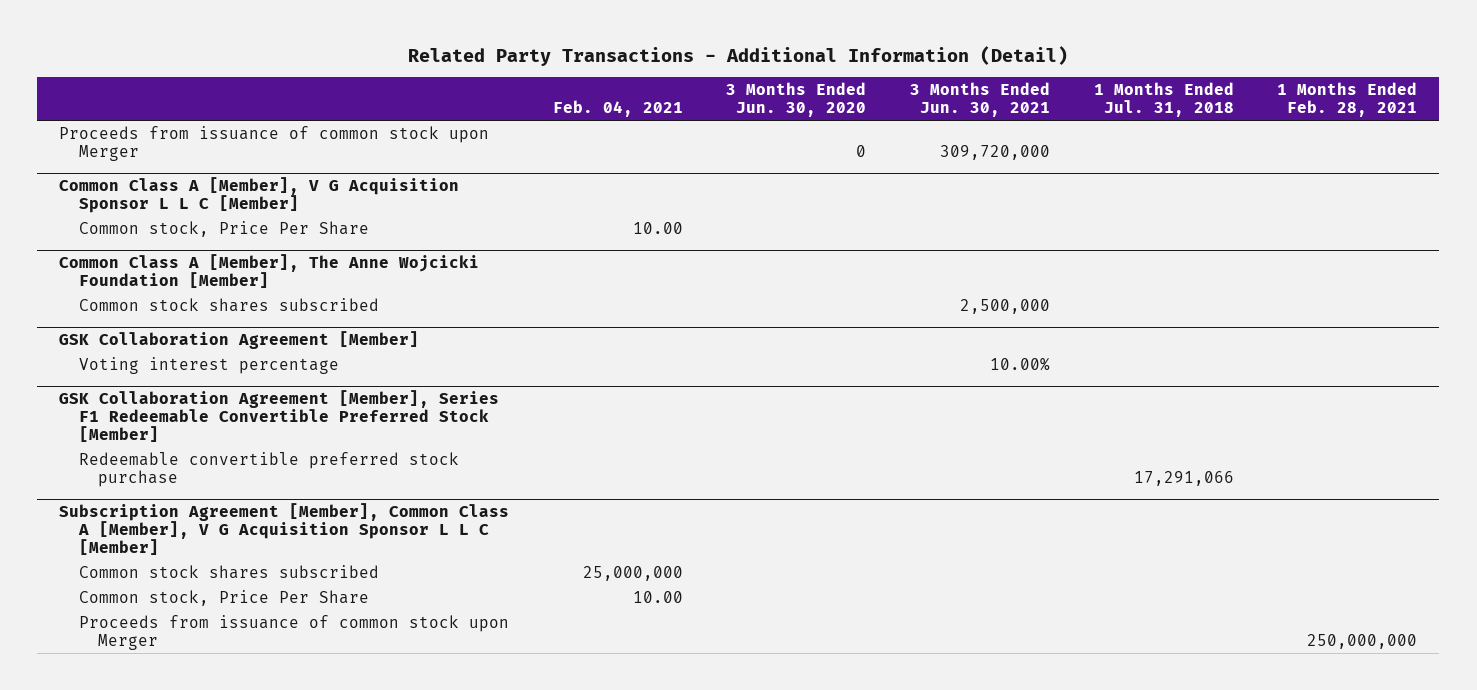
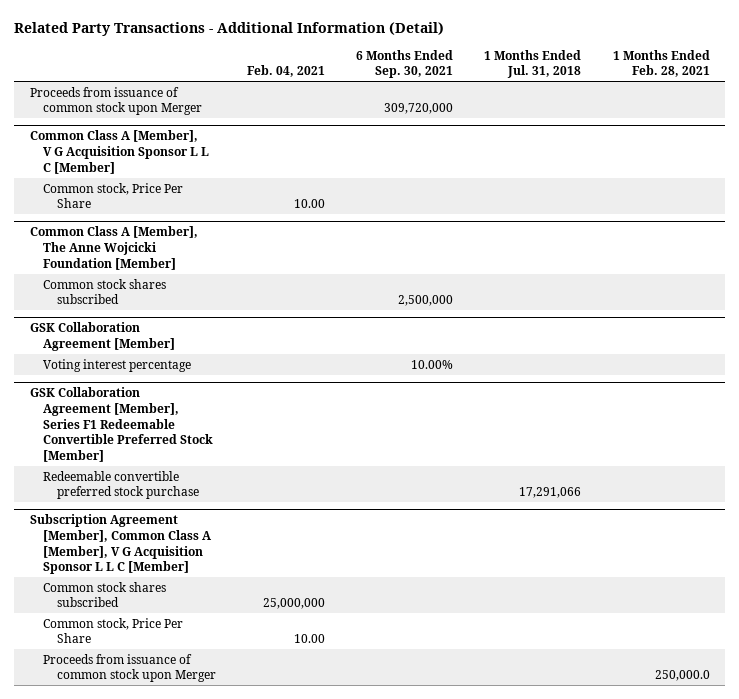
[726,82,867,118] 3 Months Ended Jun. 30, 2020 -> none
[910,82,1051,118] 3 Months Ended Jun. 30, 2021 -> none
none -> [356,49,454,79] 6 Months Ended Sep. 30, 2021
[1307,634,1418,650] 250,000,000 -> [654,670,710,682] 250,000.0

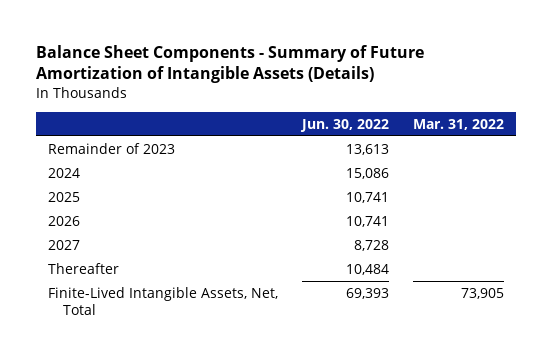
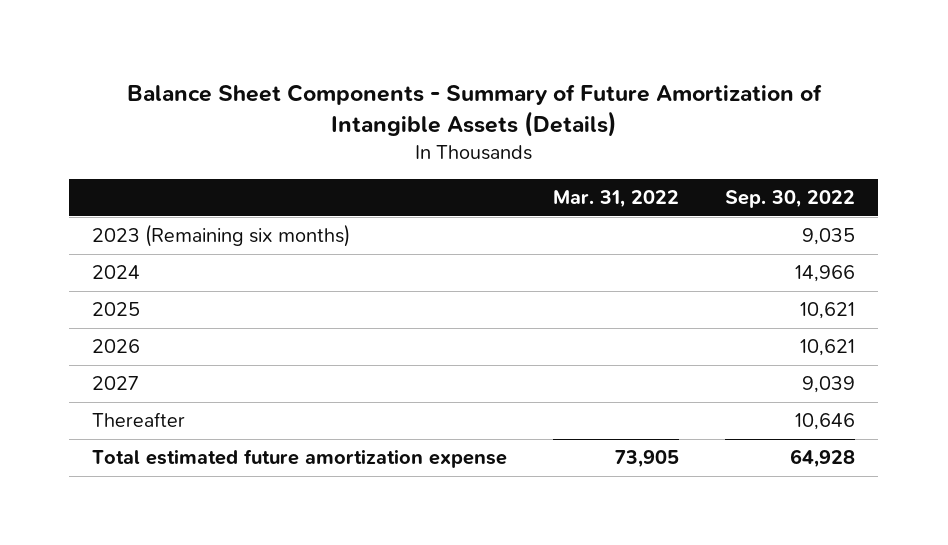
[299,119,389,133] Jun. 30, 2022 -> none
none -> [725,190,856,209] Sep. 30, 2022
[47,142,175,154] Remainder of 2023 -> [92,224,351,248] 2023 (Remaining six months)
[47,286,278,316] Finite-Lived Intangible Assets, Net, Total -> [92,449,508,469] Total estimated future amortization expense

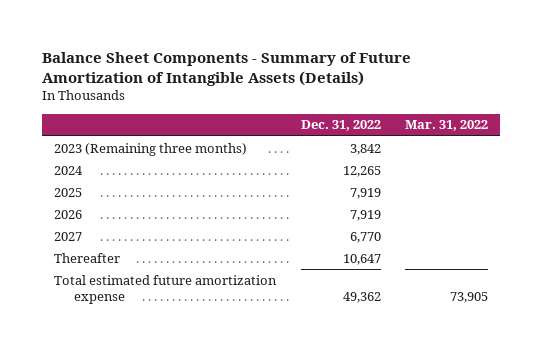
[725,190,856,209] Sep. 30, 2022 -> none
none -> [300,120,381,132] Dec. 31, 2022
[92,224,351,248] 2023 (Remaining six months) -> [54,142,248,156] 2023 (Remaining three months)

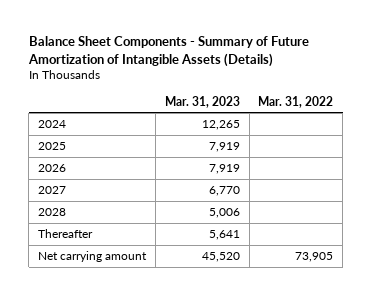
[300,120,381,132] Dec. 31, 2022 -> none
none -> [164,95,240,108] Mar. 31, 2023
[54,142,248,156] 2023 (Remaining three months) -> none
none -> [38,207,67,216] 2028
[54,274,278,304] Total estimated future amortization expense -> [38,250,148,262] Net carrying amount

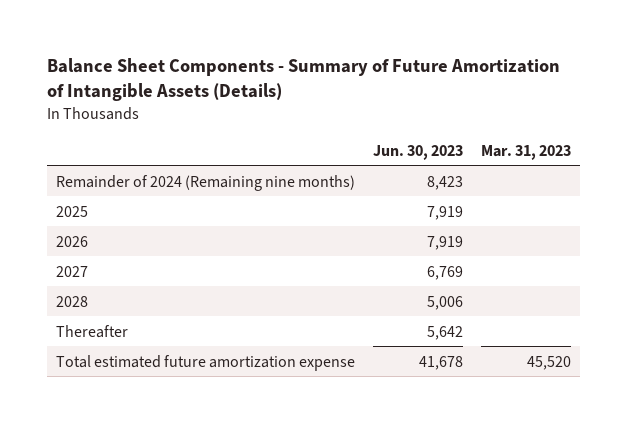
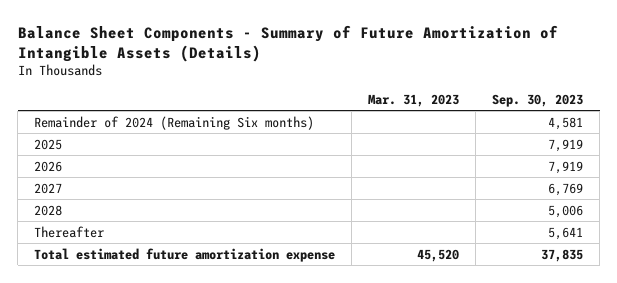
[373,144,464,160] Jun. 30, 2023 -> none
none -> [492,93,584,107] Sep. 30, 2023
[56,174,356,191] Remainder of 2024 (Remaining nine months) -> [34,115,315,130] Remainder of 2024 (Remaining Six months)

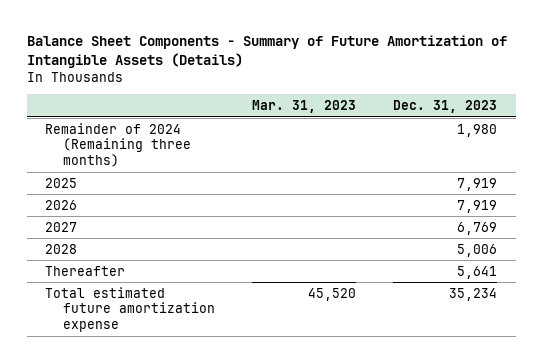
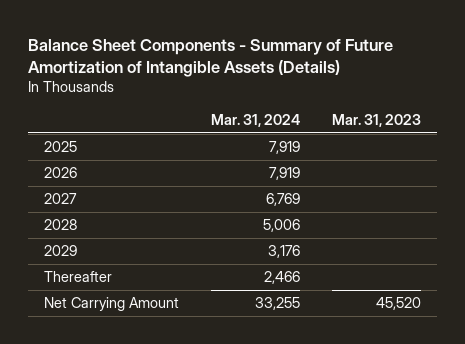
[393,100,498,114] Dec. 31, 2023 -> none
none -> [211,114,301,128] Mar. 31, 2024
[45,122,191,168] Remainder of 2024 (Remaining three months) -> none
none -> [44,245,78,257] 2029
[45,286,215,333] Total estimated future amortization expense -> [44,297,180,312] Net Carrying Amount

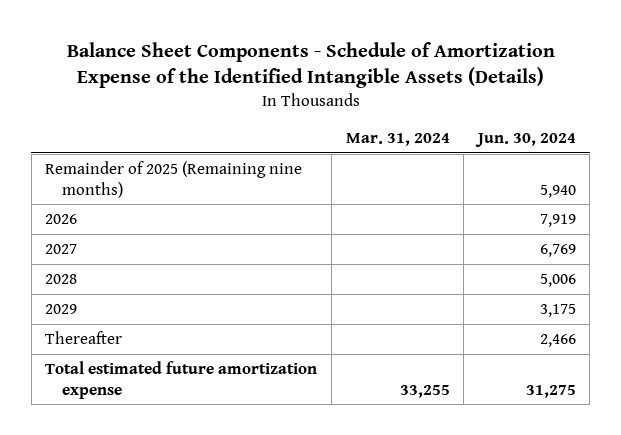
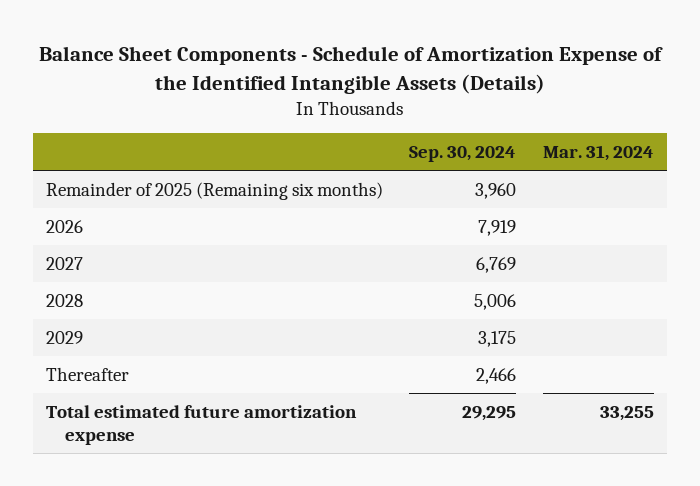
[474,132,576,147] Jun. 30, 2024 -> none
none -> [409,145,517,162] Sep. 30, 2024
[45,161,303,198] Remainder of 2025 (Remaining nine months) -> [45,181,383,200] Remainder of 2025 (Remaining six months)

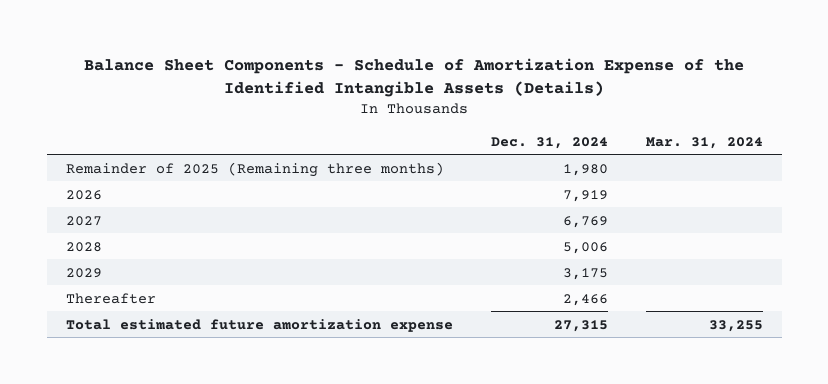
[409,145,517,162] Sep. 30, 2024 -> none
none -> [490,136,608,149] Dec. 31, 2024
[45,181,383,200] Remainder of 2025 (Remaining six months) -> [65,161,444,177] Remainder of 2025 (Remaining three months)

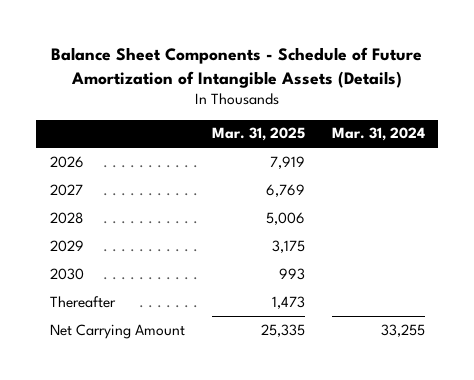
[84,57,745,97] Balance Sheet Components - Schedule of Amortization Expense of the Identified Intangible Assets (Details) -> [51,46,423,88] Balance Sheet Components - Schedule of Future Amortization of Intangible Assets (Details)
[490,136,608,149] Dec. 31, 2024 -> none
none -> [211,127,305,142] Mar. 31, 2025
[65,161,444,177] Remainder of 2025 (Remaining three months) -> none
none -> [49,267,84,280] 2030
[65,318,453,332] Total estimated future amortization expense -> [49,323,185,339] Net Carrying Amount

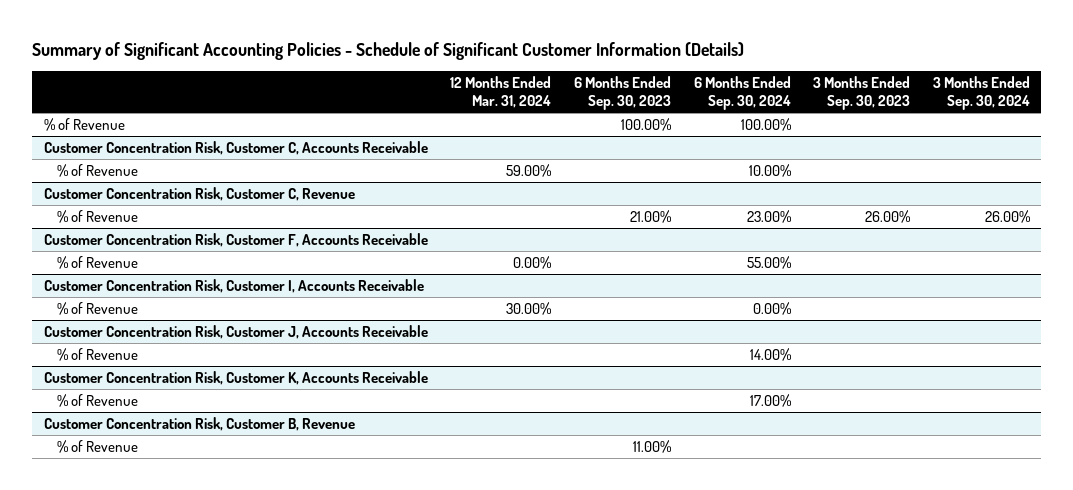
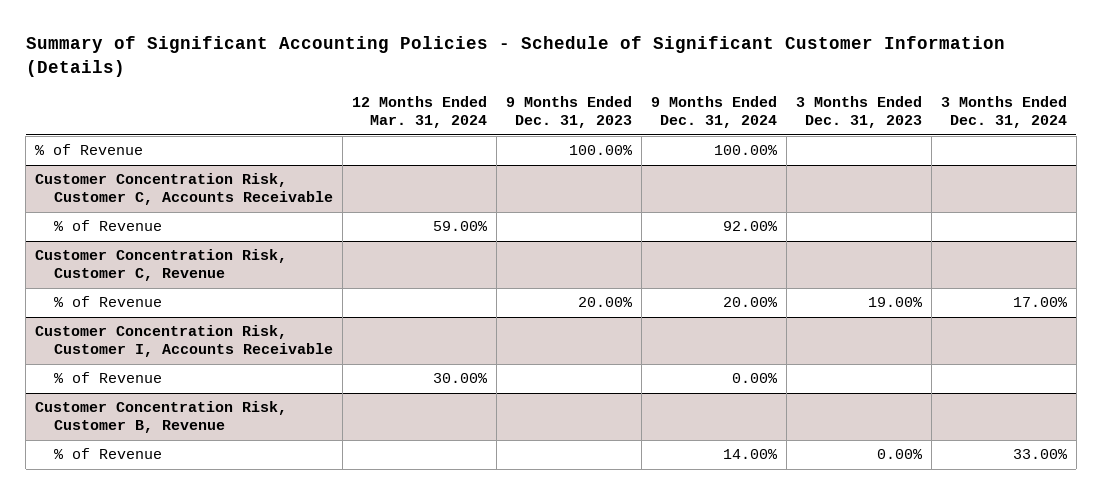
[573,75,671,110] 6 Months Ended Sep. 30, 2023 -> none
[693,75,791,110] 6 Months Ended Sep. 30, 2024 -> none
[813,75,911,110] 3 Months Ended Sep. 30, 2023 -> none
[932,75,1030,110] 3 Months Ended Sep. 30, 2024 -> none
none -> [506,96,633,129] 9 Months Ended Dec. 31, 2023
none -> [651,96,778,129] 9 Months Ended Dec. 31, 2024
none -> [796,96,923,129] 3 Months Ended Dec. 31, 2023
none -> [941,96,1068,129] 3 Months Ended Dec. 31, 2024
[43,233,428,248] Customer Concentration Risk, Customer F, Accounts Receivable -> none
[57,256,139,270] % of Revenue -> none
[43,325,428,340] Customer Concentration Risk, Customer J, Accounts Receivable -> none
[57,348,139,362] % of Revenue -> none
[43,371,428,386] Customer Concentration Risk, Customer K, Accounts Receivable -> none
[57,394,139,408] % of Revenue -> none

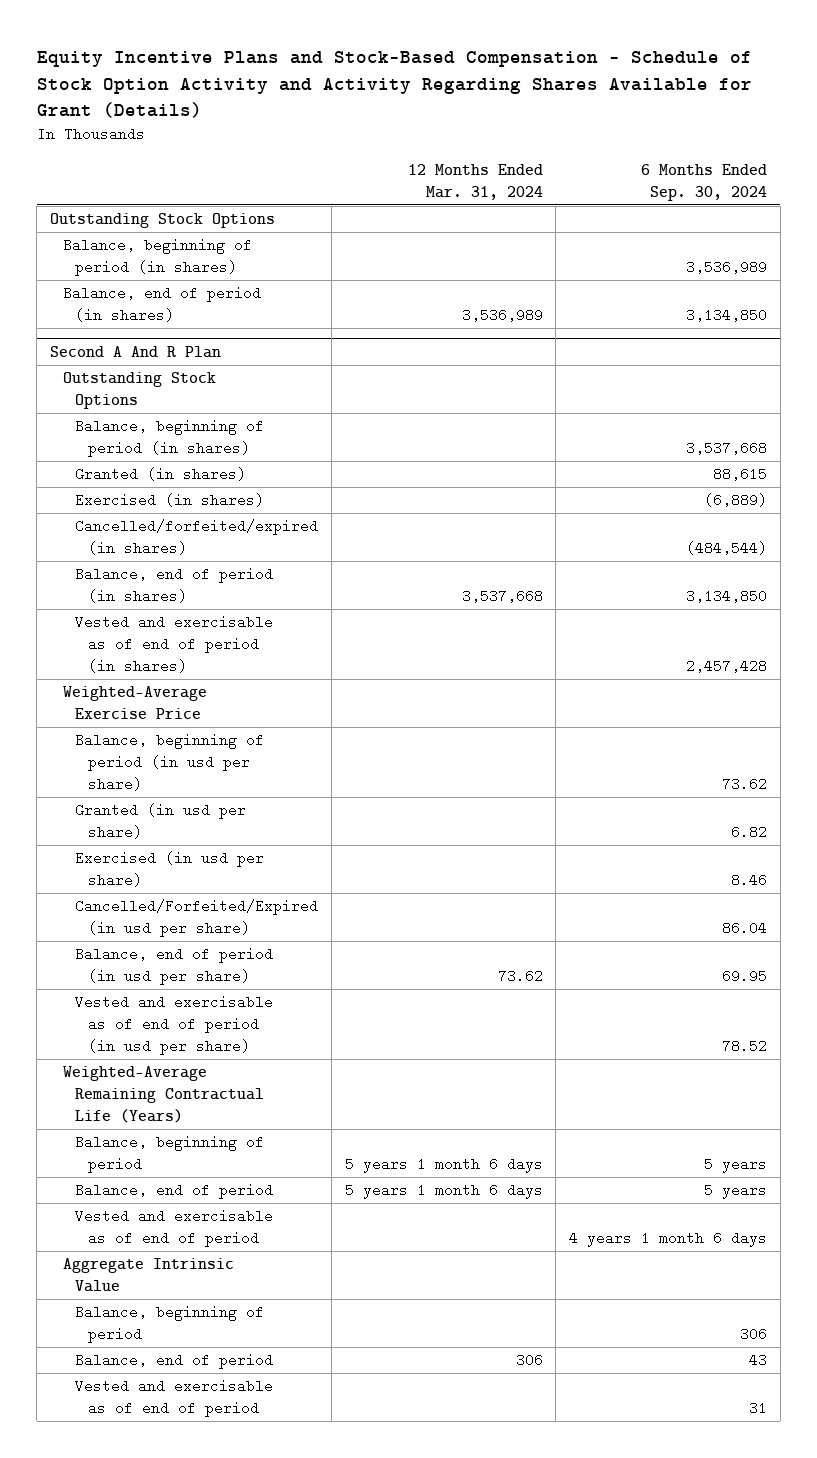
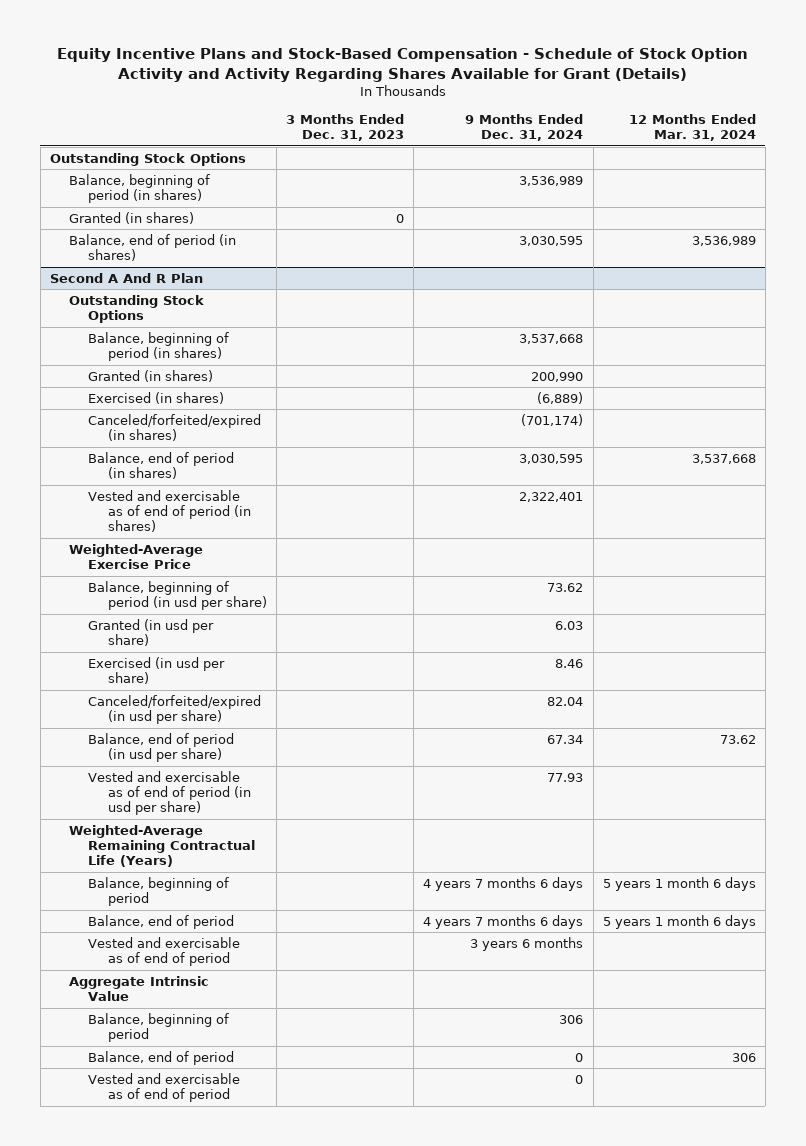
[641,163,768,201] 6 Months Ended Sep. 30, 2024 -> none
none -> [286,113,405,141] 3 Months Ended Dec. 31, 2023
none -> [465,113,584,141] 9 Months Ended Dec. 31, 2024
none -> [69,211,195,224] Granted (in shares)
[75,519,319,556] Cancelled/forfeited/expired (in shares) -> [88,413,262,441] Canceled/forfeited/expired (in shares)
[75,899,319,938] Cancelled/Forfeited/Expired (in usd per share) -> [88,694,262,724] Canceled/forfeited/expired (in usd per share)

